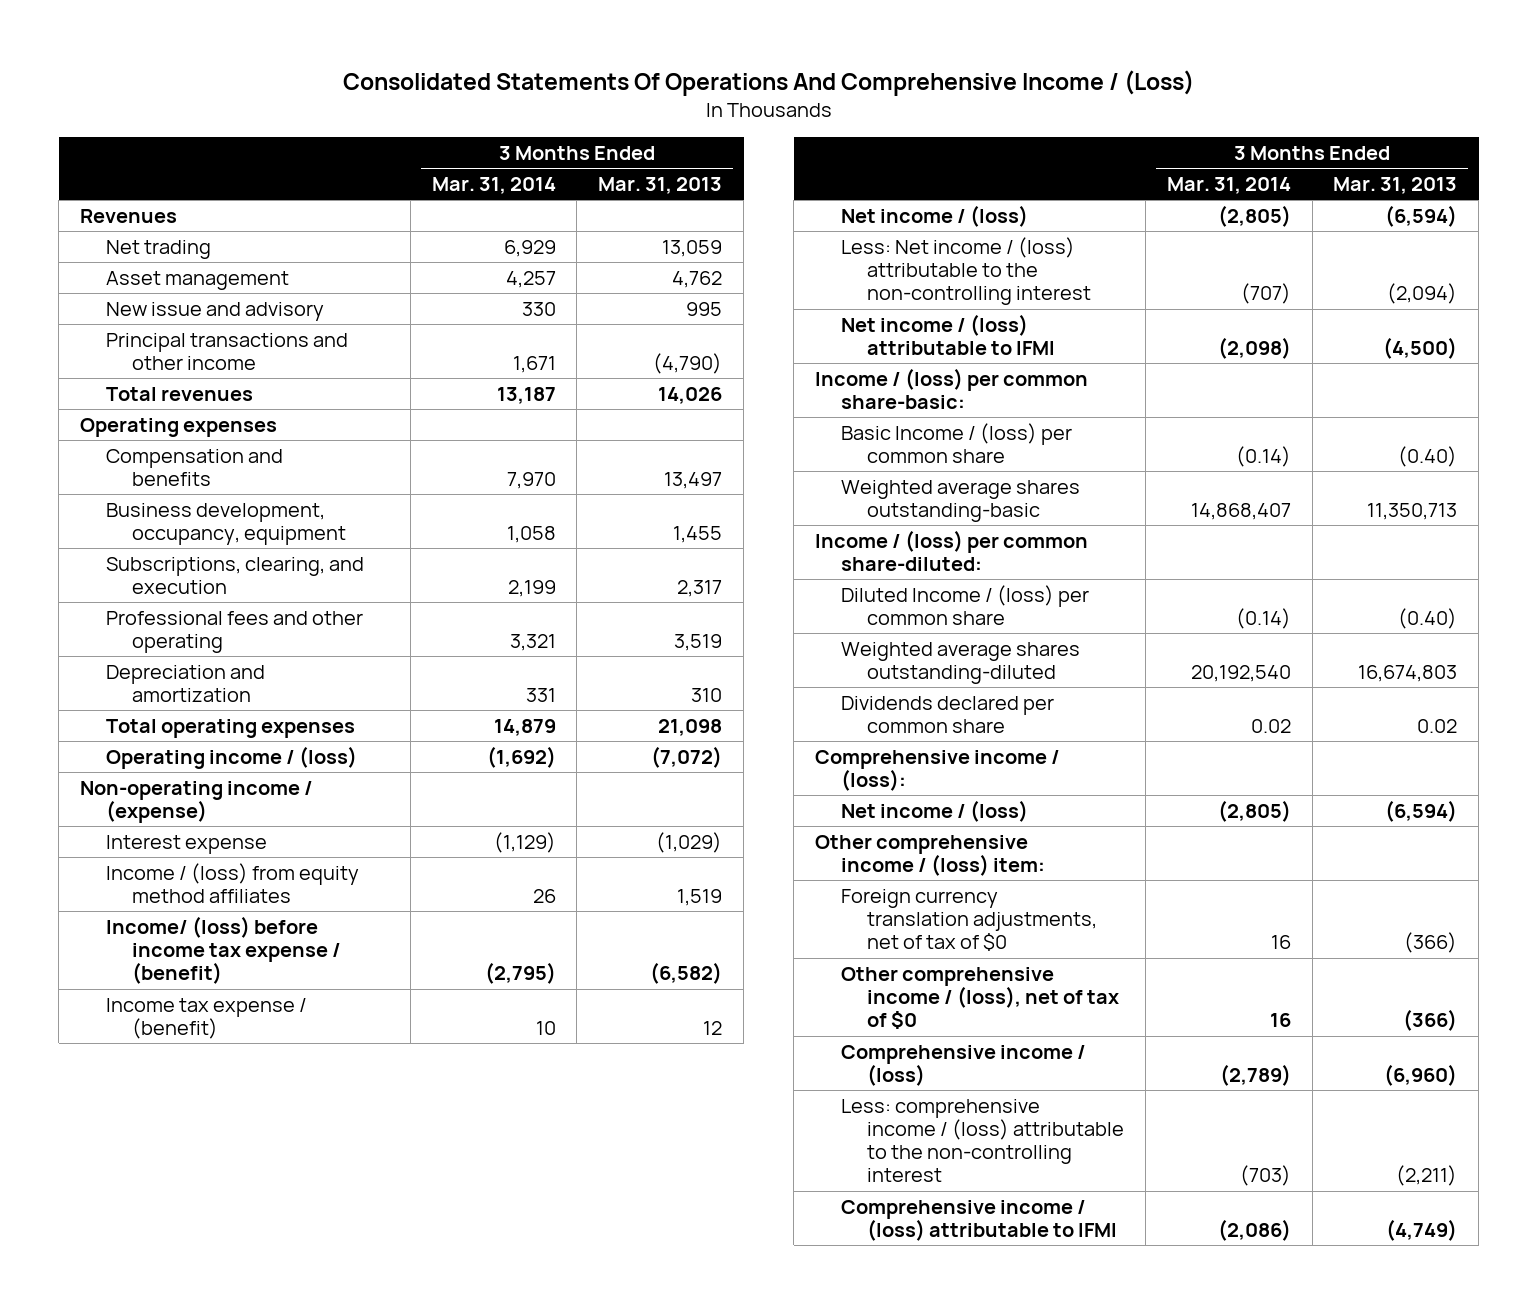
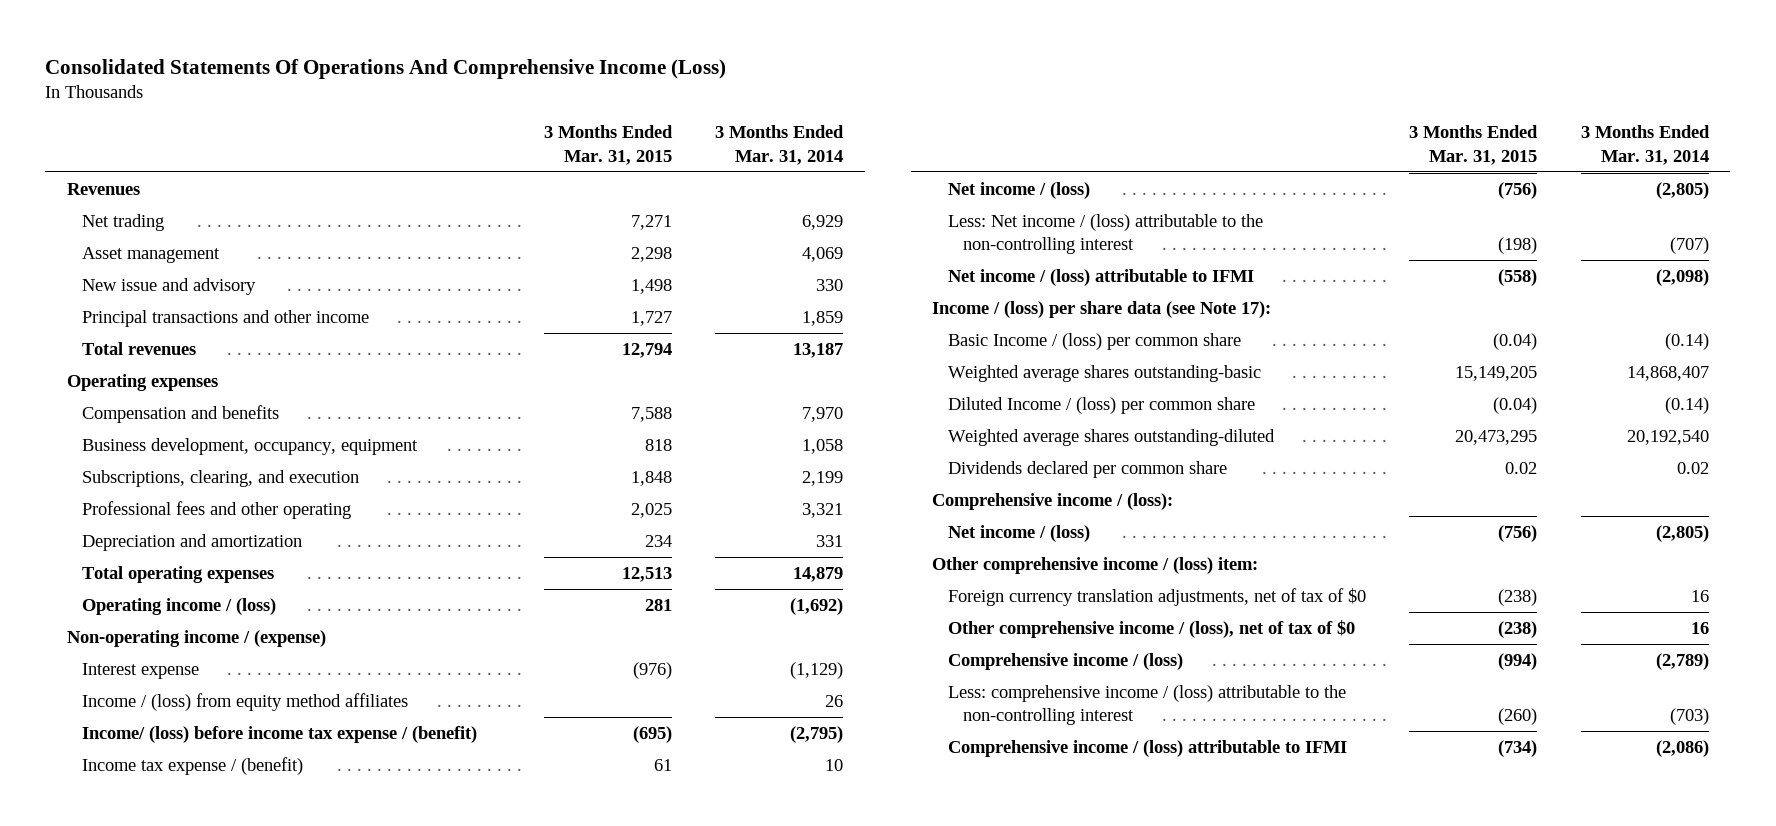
[342,69,1194,96] Consolidated Statements Of Operations And Comprehensive Income / (Loss) -> [45,58,727,79] Consolidated Statements Of Operations And Comprehensive Income (Loss)
[598,176,723,194] Mar. 31, 2013 -> none
none -> [543,125,673,165] 3 Months Ended Mar. 31, 2015
[505,270,556,288] 4,257 -> [802,246,844,262] 4,069
[512,356,556,374] 1,671 -> [802,310,844,326] 1,859
[815,367,1089,410] Income / (loss) per common share-basic: -> none
none -> [932,300,1272,318] Income / (loss) per share data (see Note 17):
[815,529,1089,572] Income / (loss) per common share-diluted: -> none

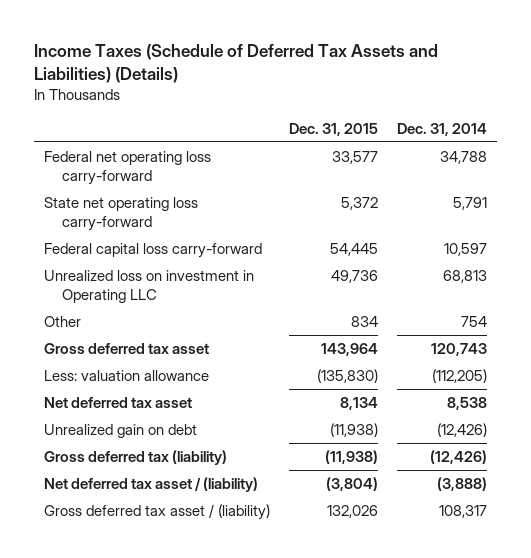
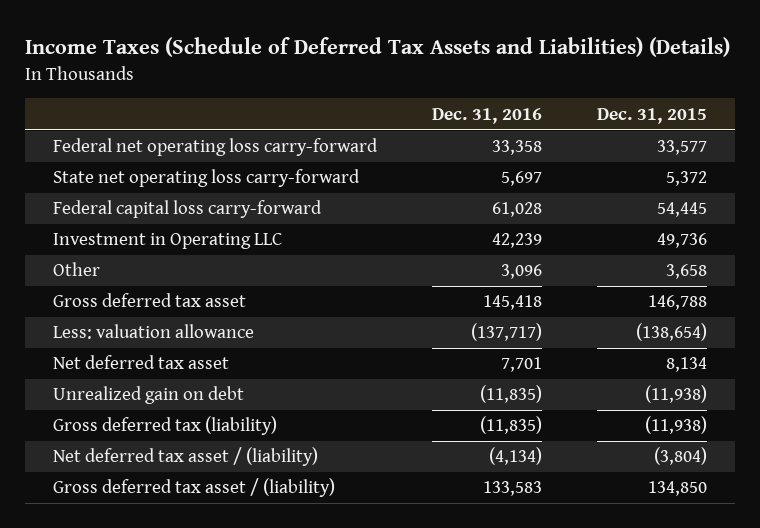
[397,122,488,136] Dec. 31, 2014 -> none
none -> [432,107,543,124] Dec. 31, 2016
[43,269,254,303] Unrealized loss on investment in Operating LLC -> [52,233,282,250] Investment in Operating LLC
[351,315,379,327] 834 -> [666,264,708,280] 3,658
[321,342,379,356] 143,964 -> [648,295,708,311] 146,788
[317,368,379,383] (135,830) -> [636,323,708,342] (138,654)
[327,504,379,518] 132,026 -> [648,481,708,497] 134,850

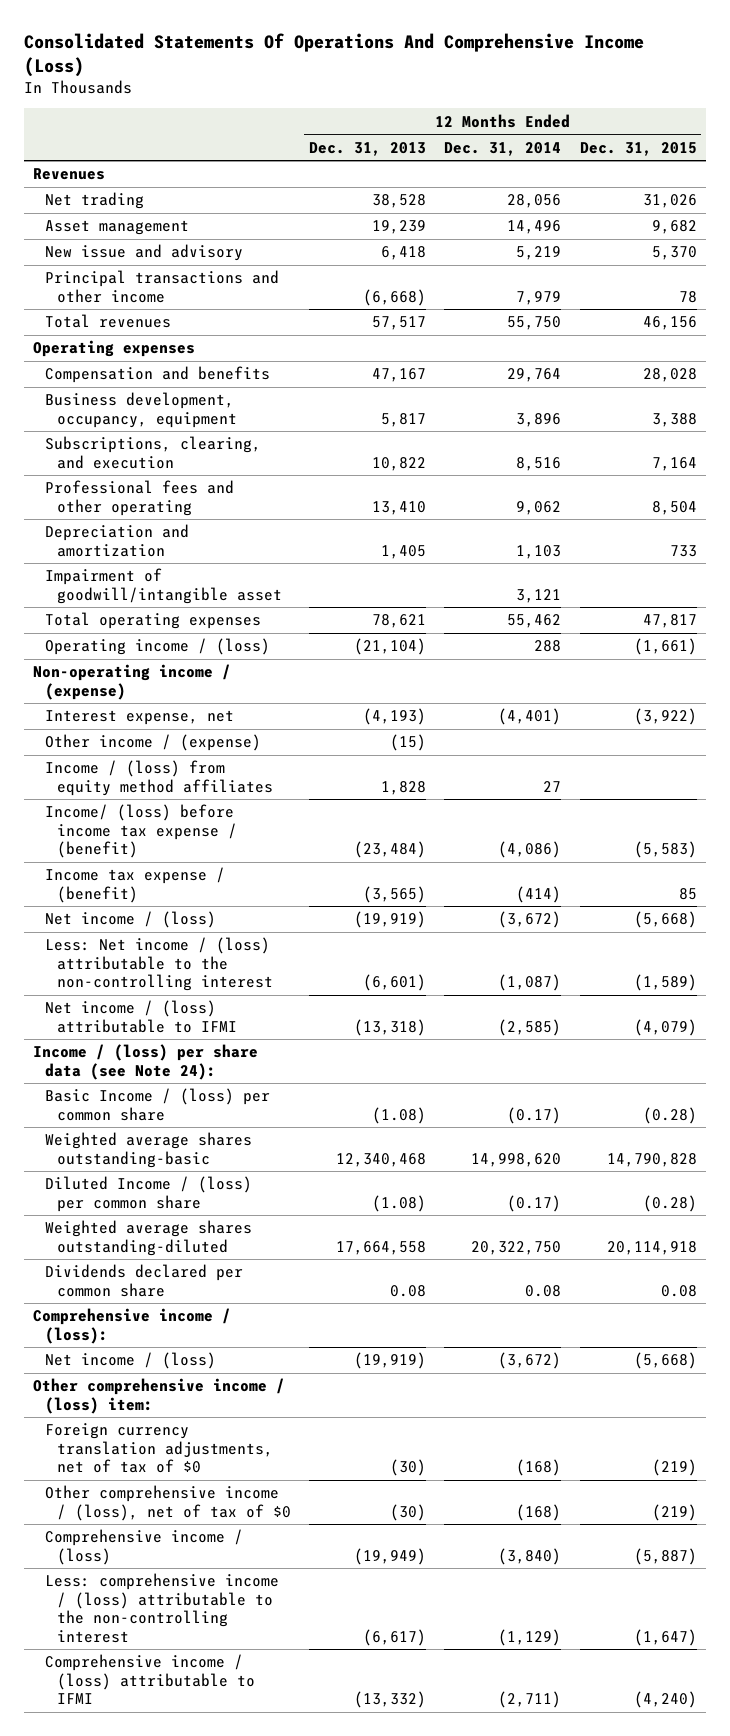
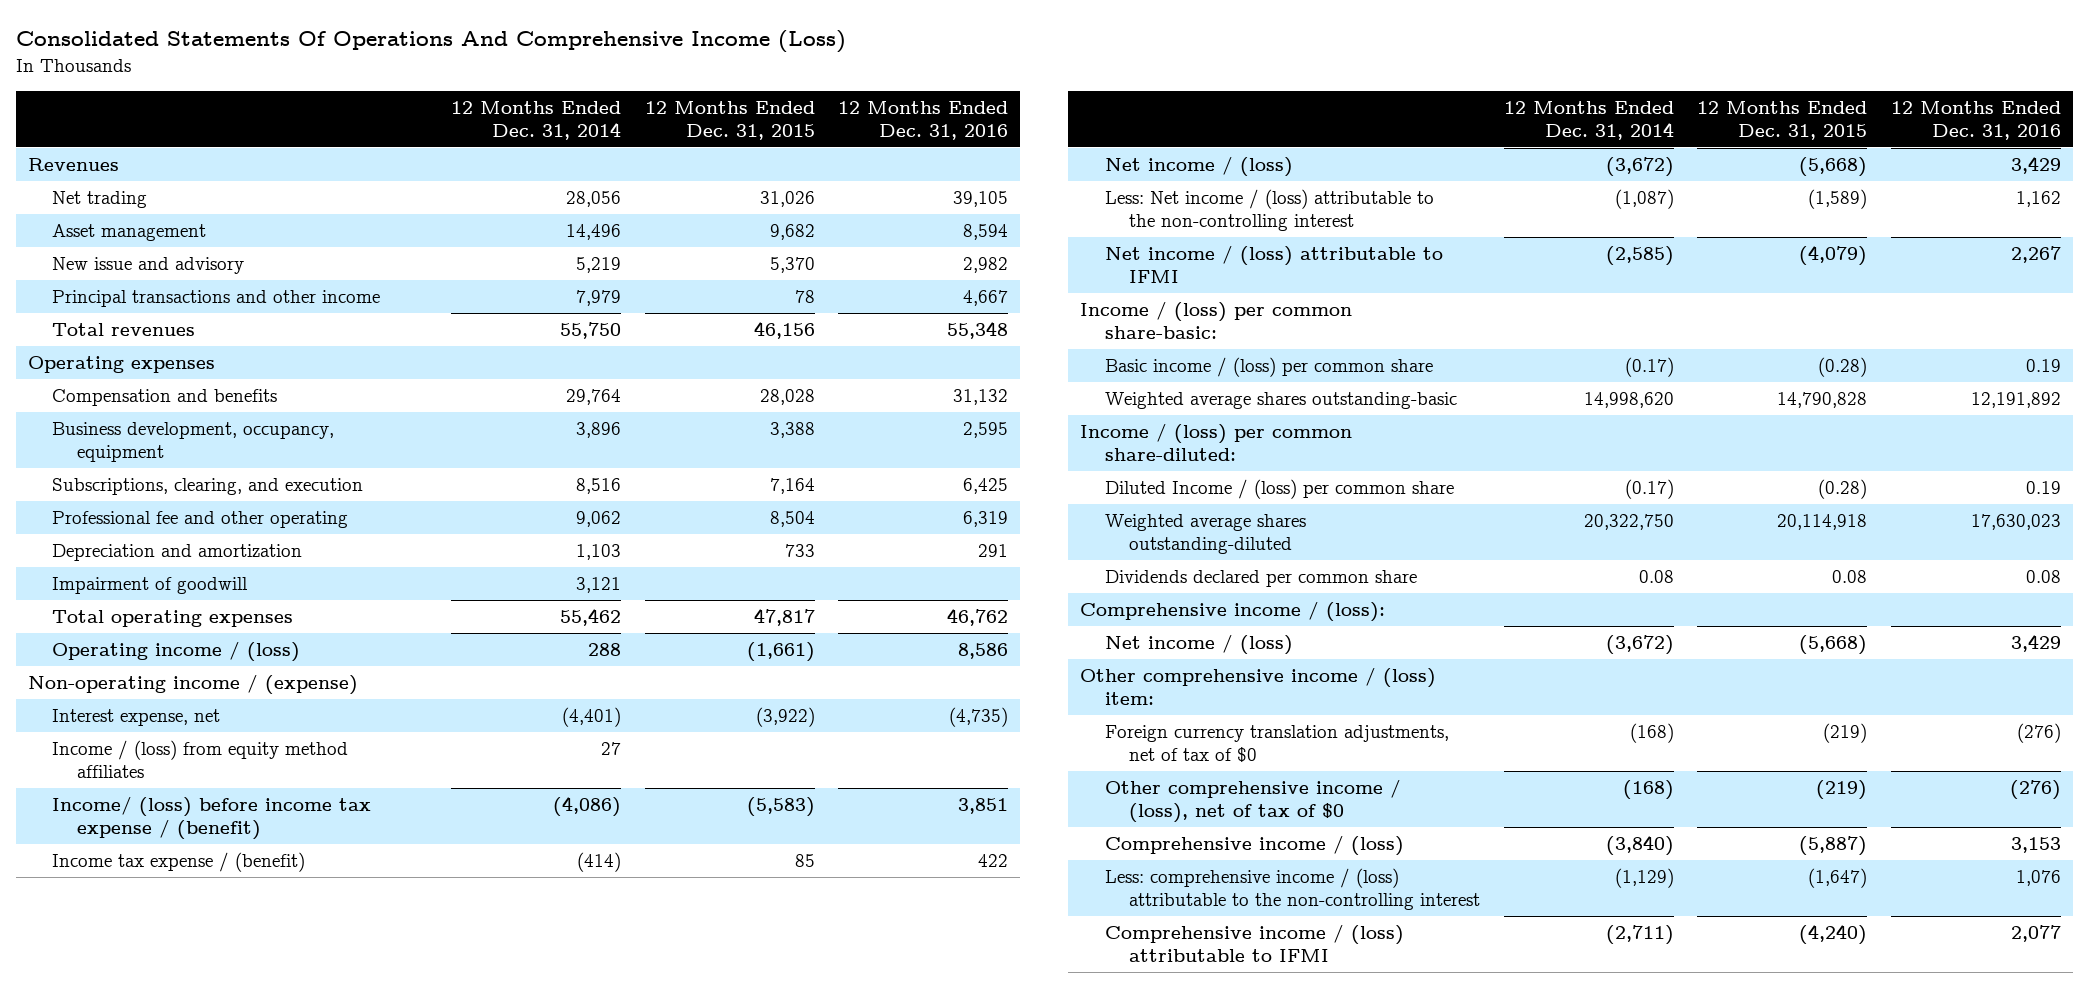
[308,141,426,156] Dec. 31, 2013 -> none
none -> [838,100,1009,140] 12 Months Ended Dec. 31, 2016
[44,480,234,516] Professional fees and other operating -> [52,511,349,529] Professional fee and other operating
[44,568,282,604] Impairment of goodwill/intangible asset -> [52,577,249,595] Impairment of goodwill
[44,734,261,752] Other income / (expense) -> none
[33,1044,259,1080] Income / (loss) per share data (see Note 24): -> none
none -> [1080,301,1353,340] Income / (loss) per common share-basic:
[44,1088,270,1121] Basic Income / (loss) per common share -> [1104,357,1433,378] Basic income / (loss) per common share
none -> [1080,423,1353,462] Income / (loss) per common share-diluted:

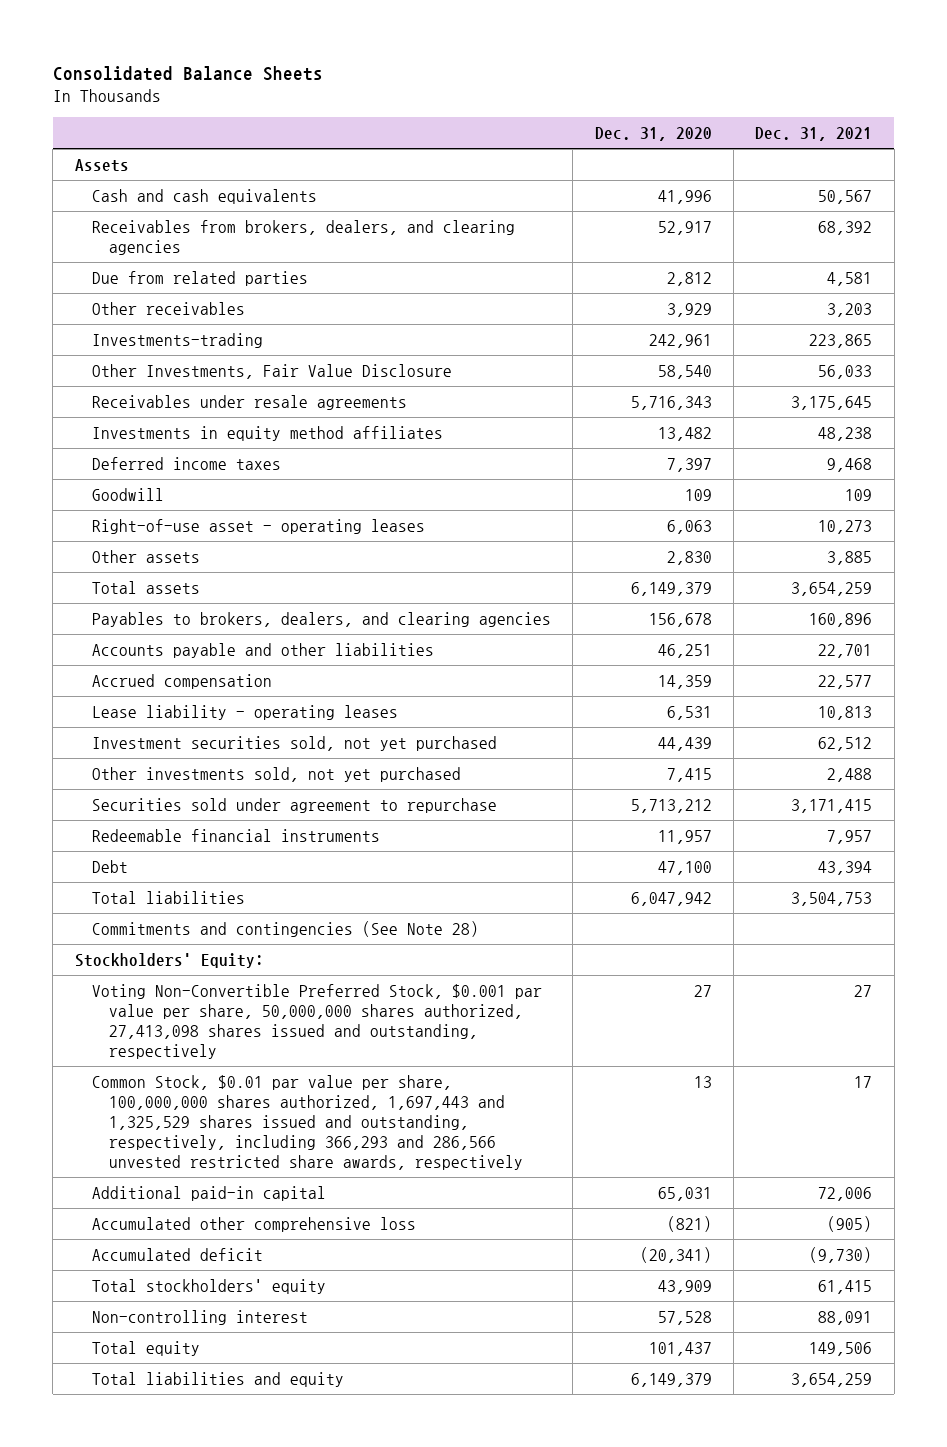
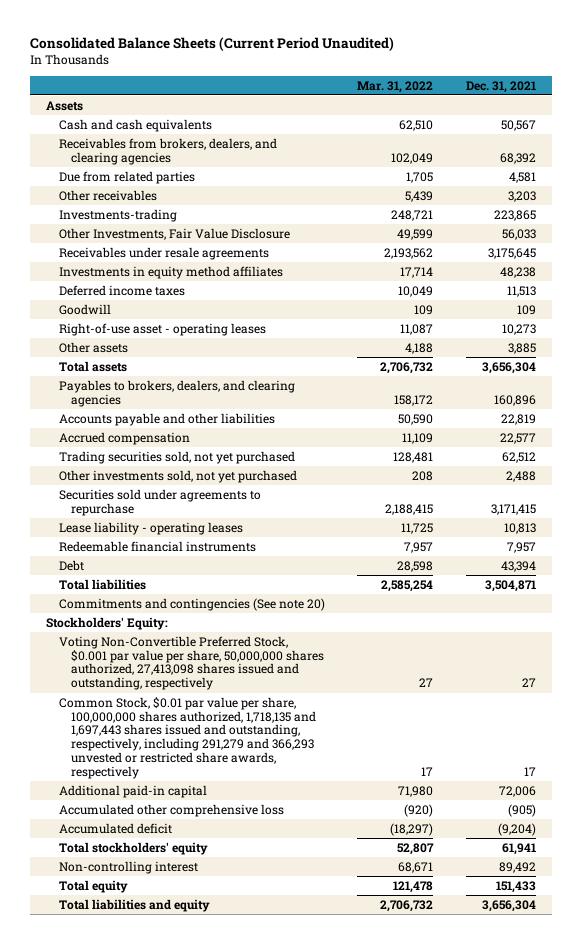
[52,65,323,81] Consolidated Balance Sheets -> [30,37,395,52] Consolidated Balance Sheets (Current Period Unaudited)
[594,127,712,142] Dec. 31, 2020 -> none
none -> [357,80,434,93] Mar. 31, 2022
[827,457,873,472] 9,468 -> [507,285,537,297] 11,513
[791,581,873,596] 3,654,259 -> [482,361,537,374] 3,656,304
[818,643,873,658] 22,701 -> [501,413,537,425] 22,819
[91,735,497,751] Investment securities sold, not yet purchased -> [58,450,295,464] Trading securities sold, not yet purchased
[91,797,497,813] Securities sold under agreement to repurchase -> [58,488,261,516] Securities sold under agreements to repurchase
[91,704,398,720] Lease liability - operating leases -> [58,521,243,535] Lease liability - operating leases
[791,891,873,906] 3,504,753 -> [485,579,537,592] 3,504,871
[91,920,479,937] Commitments and contingencies (See Note 28) -> [58,597,325,611] Commitments and contingencies (See note 20)
[91,1074,523,1171] Common Stock, $0.01 par value per share, 100,000,000 shares authorized, 1,697,443 and 1,325,529 shares issued and outstanding, respectively, including 366,293 and 286,566 unvested restricted share awards, respectively -> [58,696,316,780] Common Stock, $0.01 par value per share, 100,000,000 shares authorized, 1,718,135 and 1,697,443 shares issued and outstanding, respectively, including 291,279 and 366,293 unvested or restricted share awards, respectively
[809,1246,873,1263] (9,730) -> [498,822,537,836] (9,204)
[818,1279,873,1294] 61,415 -> [502,842,537,855] 61,941
[818,1310,873,1325] 88,091 -> [499,861,537,873] 89,492
[809,1341,873,1356] 149,506 -> [496,880,537,893] 151,433
[791,1372,873,1387] 3,654,259 -> [482,899,537,912] 3,656,304

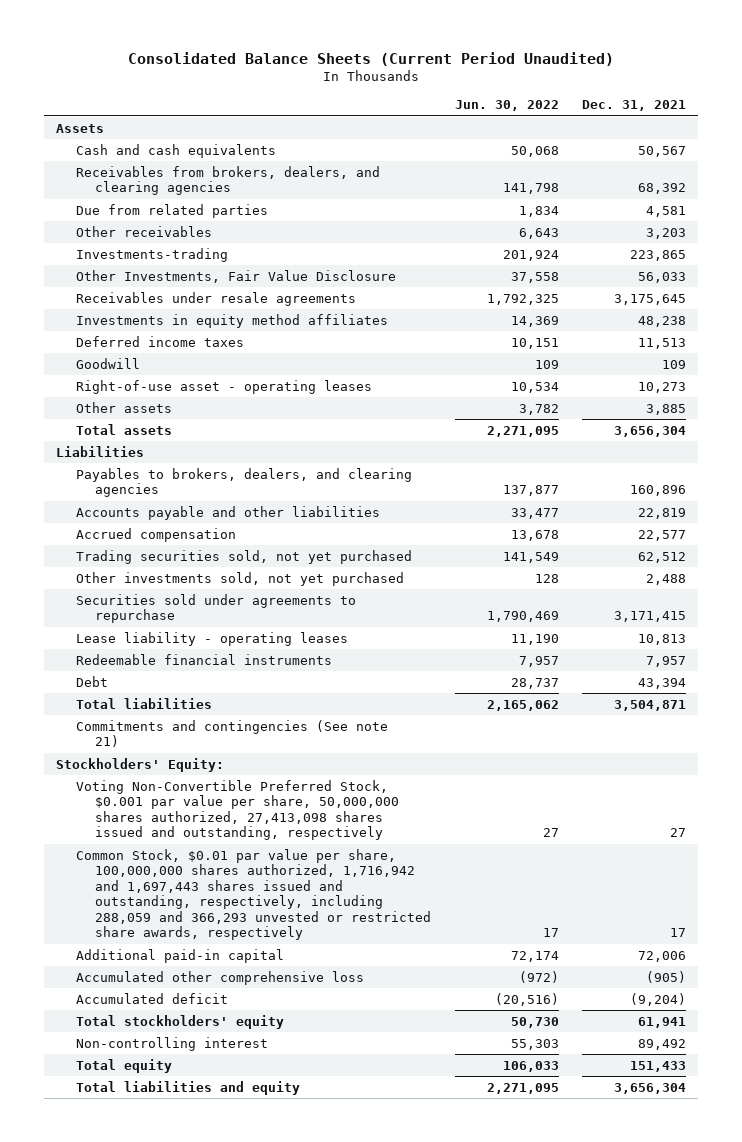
[357,80,434,93] Mar. 31, 2022 -> none
none -> [454,100,559,112] Jun. 30, 2022
none -> [55,445,144,457] Liabilities
[58,597,325,611] Commitments and contingencies (See note 20) -> [75,719,388,748] Commitments and contingencies (See note 21)
[58,696,316,780] Common Stock, $0.01 par value per share, 100,000,000 shares authorized, 1,718,135 and 1,697,443 shares issued and outstanding, respectively, including 291,279 and 366,293 unvested or restricted share awards, respectively -> [75,848,432,940] Common Stock, $0.01 par value per share, 100,000,000 shares authorized, 1,716,942 and 1,697,443 shares issued and outstanding, respectively, including 288,059 and 366,293 unvested or restricted share awards, respectively

